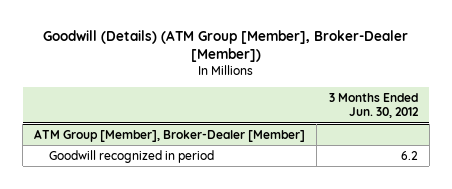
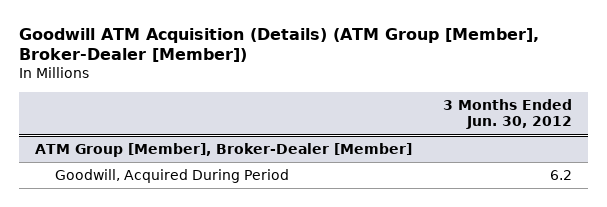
[42,29,408,63] Goodwill (Details) (ATM Group [Member], Broker-Dealer [Member]) -> [19,27,540,63] Goodwill ATM Acquisition (Details) (ATM Group [Member], Broker-Dealer [Member])
[48,149,214,163] Goodwill recognized in period -> [55,169,290,184] Goodwill, Acquired During Period

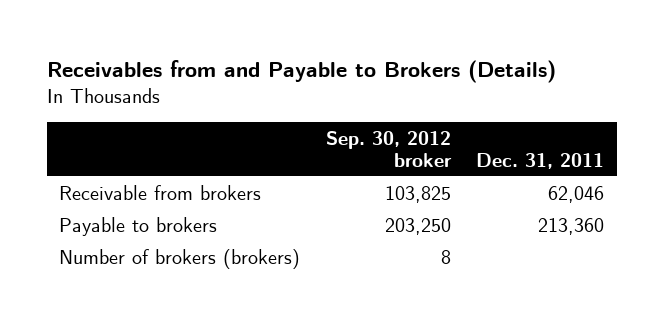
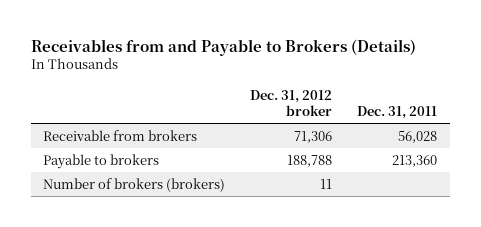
[325,130,452,167] Sep. 30, 2012 broker -> none
none -> [250,89,333,117] Dec. 31, 2012 broker
[548,185,605,203] 62,046 -> [398,130,438,143] 56,028

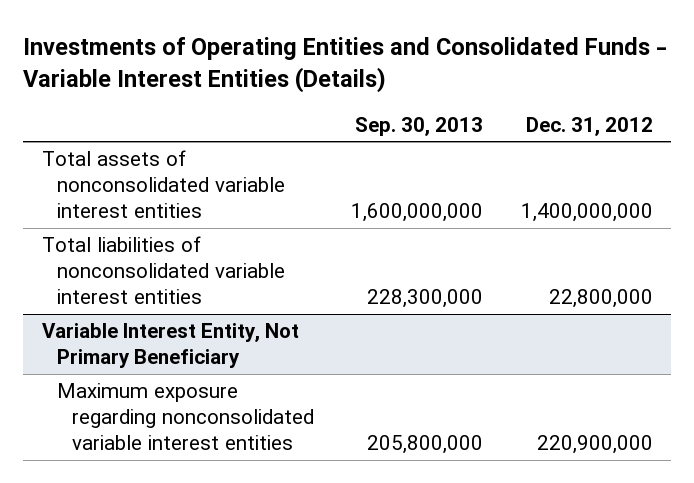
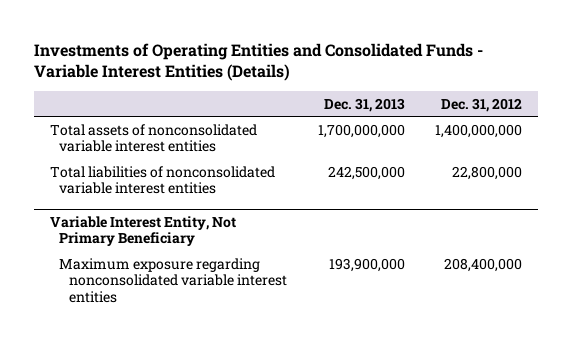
[355,116,484,136] Sep. 30, 2013 -> none
none -> [323,97,405,112] Dec. 31, 2013
[536,435,653,455] 220,900,000 -> [444,257,523,272] 208,400,000

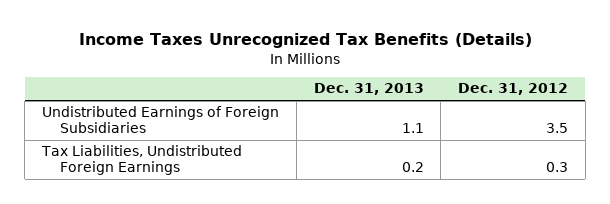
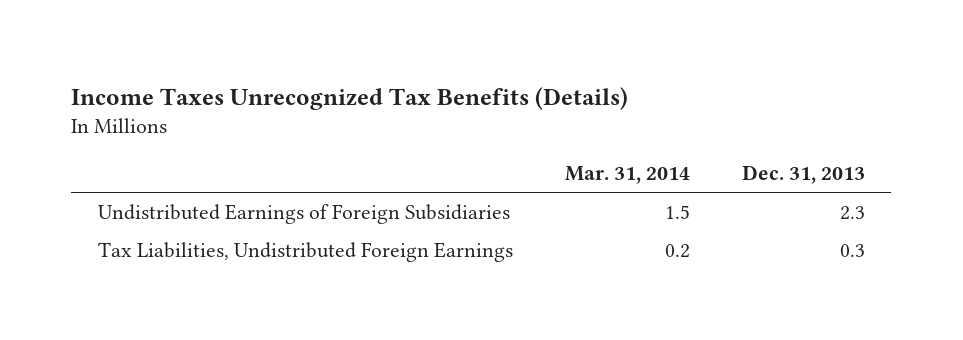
[458,83,569,96] Dec. 31, 2012 -> none
none -> [564,166,690,185] Mar. 31, 2014
[401,123,424,134] 1.1 -> [840,205,866,220] 2.3
[401,162,424,173] 0.2 -> [840,243,866,257] 0.3

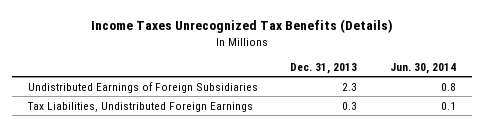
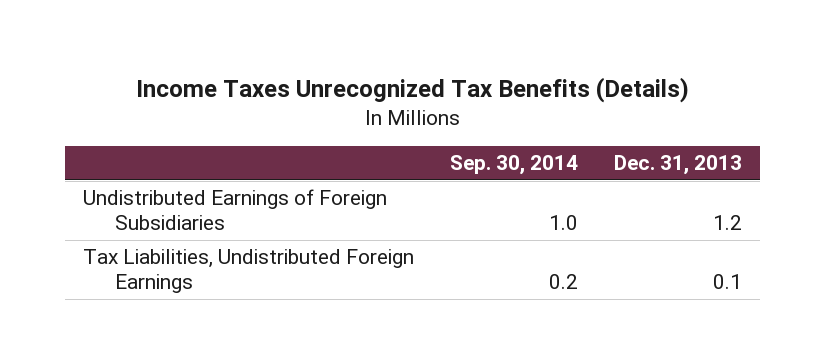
[389,62,456,74] Jun. 30, 2014 -> none
none -> [450,155,579,176] Sep. 30, 2014
[342,82,358,91] 2.3 -> [712,215,742,231] 1.2
[342,101,358,110] 0.3 -> [712,274,742,290] 0.1

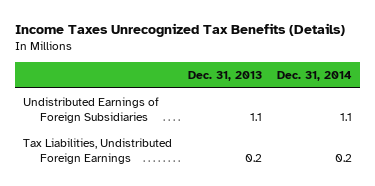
[450,155,579,176] Sep. 30, 2014 -> none
none -> [277,71,353,82] Dec. 31, 2014
[712,215,742,231] 1.2 -> [249,113,262,122] 1.1
[712,274,742,290] 0.1 -> [244,154,262,163] 0.2

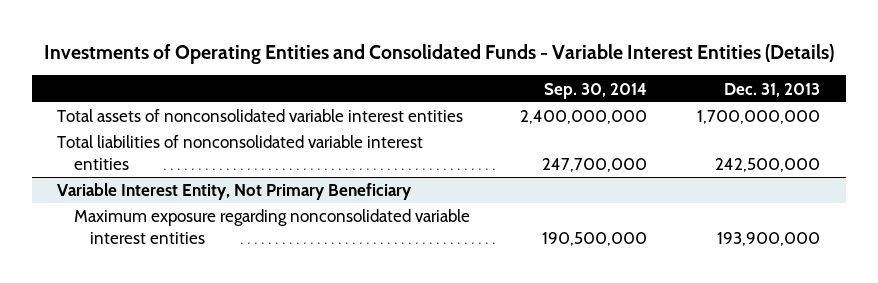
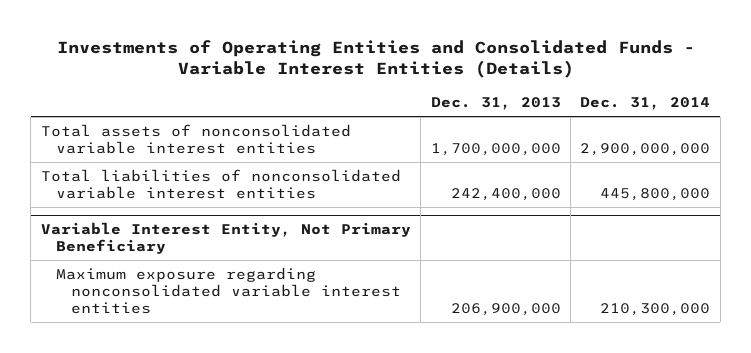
[543,82,647,99] Sep. 30, 2014 -> none
none -> [580,97,711,111] Dec. 31, 2014
[715,157,821,172] 242,500,000 -> [450,187,561,201] 242,400,000
[717,231,821,246] 193,900,000 -> [450,302,561,316] 206,900,000

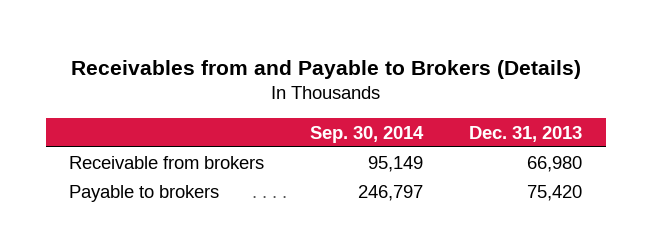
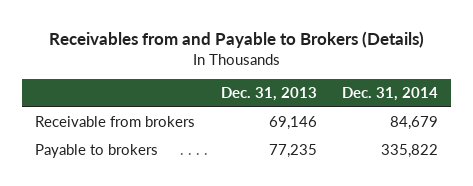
[310,125,425,143] Sep. 30, 2014 -> none
none -> [342,87,439,102] Dec. 31, 2014
[527,155,583,172] 66,980 -> [268,116,317,131] 69,146
[527,184,583,201] 75,420 -> [268,144,317,159] 77,235

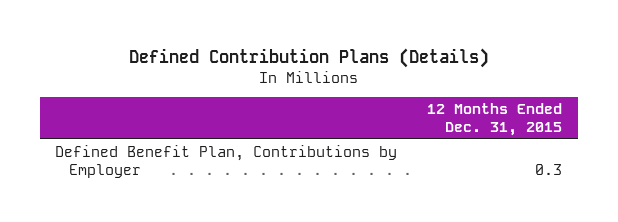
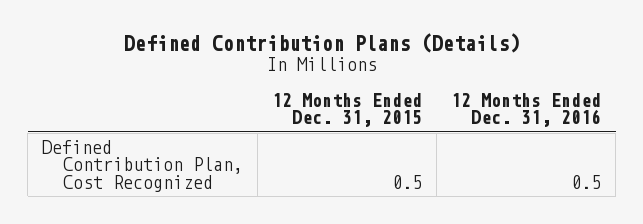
none -> [451,92,602,128] 12 Months Ended Dec. 31, 2016
[55,144,398,179] Defined Benefit Plan, Contributions by Employer -> [42,140,243,192] Defined Contribution Plan, Cost Recognized
[535,164,563,176] 0.3 -> [391,174,422,189] 0.5

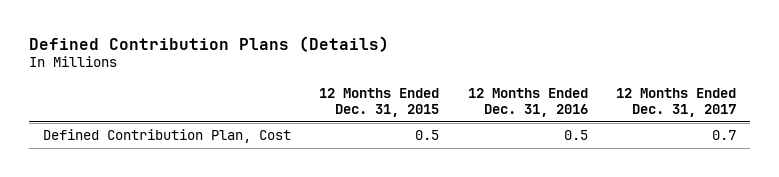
none -> [616,87,737,118] 12 Months Ended Dec. 31, 2017
[42,140,243,192] Defined Contribution Plan, Cost Recognized -> [43,129,292,144] Defined Contribution Plan, Cost

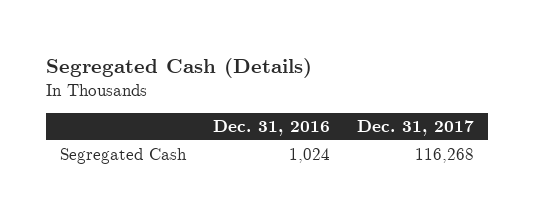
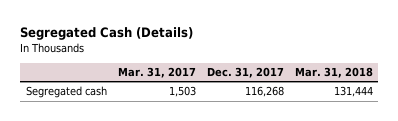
[213,120,331,137] Dec. 31, 2016 -> none
none -> [117,67,196,79] Mar. 31, 2017
none -> [294,67,373,79] Mar. 31, 2018
[59,148,187,165] Segregated Cash -> [25,86,107,99] Segregated cash

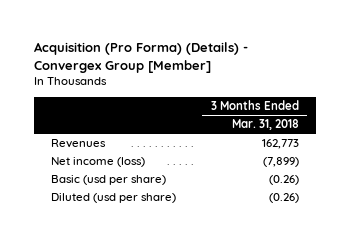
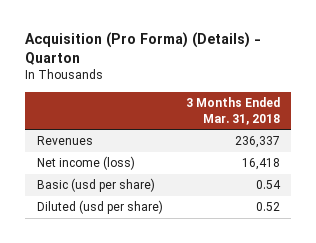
[34,42,249,73] Acquisition (Pro Forma) (Details) - Convergex Group [Member] -> [25,31,262,65] Acquisition (Pro Forma) (Details) - Quarton
[261,139,299,150] 162,773 -> [234,136,280,149] 236,337
[262,157,299,168] (7,899) -> [241,158,280,171] 16,418
[268,175,299,186] (0.26) -> [255,180,281,190] 0.54
[268,193,299,204] (0.26) -> [255,202,280,212] 0.52

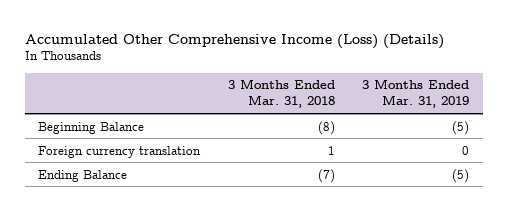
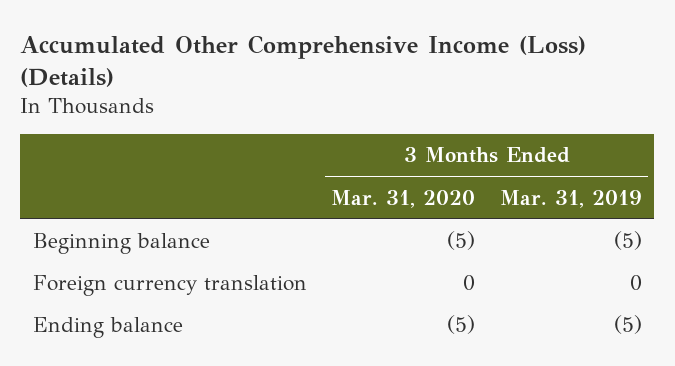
[227,79,335,109] 3 Months Ended Mar. 31, 2018 -> none
none -> [331,189,476,208] Mar. 31, 2020
[38,121,145,134] Beginning Balance -> [32,233,210,255] Beginning balance
[38,169,128,182] Ending Balance -> [32,317,183,339] Ending balance

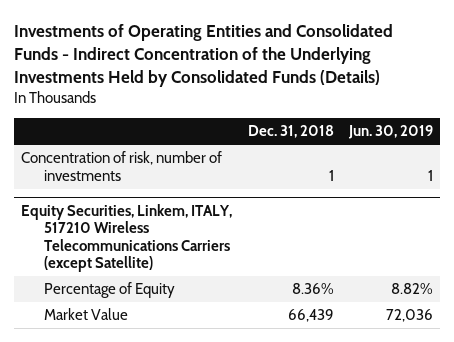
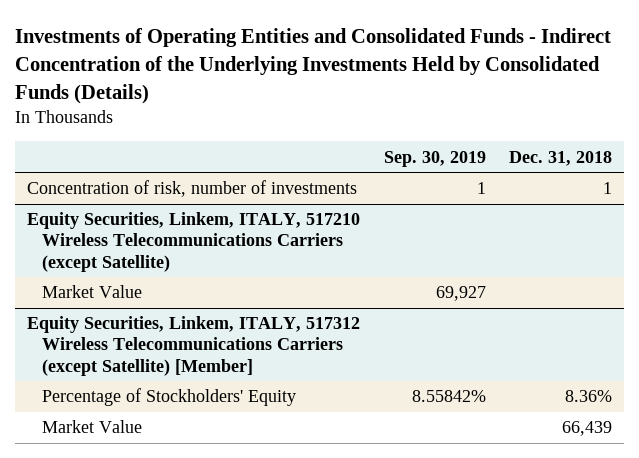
[347,125,433,140] Jun. 30, 2019 -> none
none -> [383,150,486,167] Sep. 30, 2019
none -> [41,285,142,299] Market Value
none -> [26,316,360,376] Equity Securities, Linkem, ITALY, 517312 Wireless Telecommunications Carriers (except Satellite) [Member]
[44,282,176,299] Percentage of Equity -> [41,388,296,407] Percentage of Stockholders' Equity

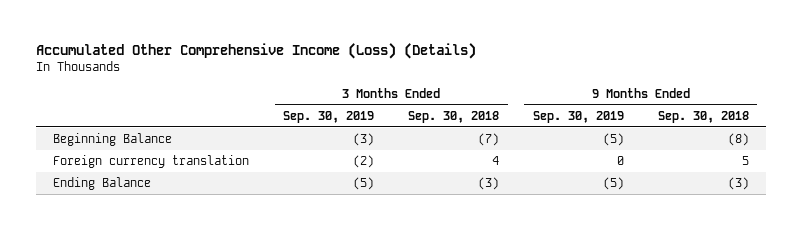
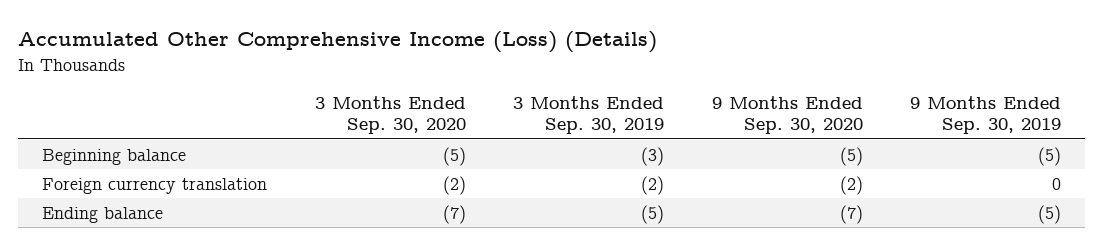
[408,110,500,123] Sep. 30, 2018 -> none
[657,110,749,123] Sep. 30, 2018 -> none
none -> [314,96,466,135] 3 Months Ended Sep. 30, 2020
none -> [711,96,863,135] 9 Months Ended Sep. 30, 2020
[53,133,173,147] Beginning Balance -> [42,148,187,165] Beginning balance
[53,177,152,191] Ending Balance -> [42,206,164,223] Ending balance

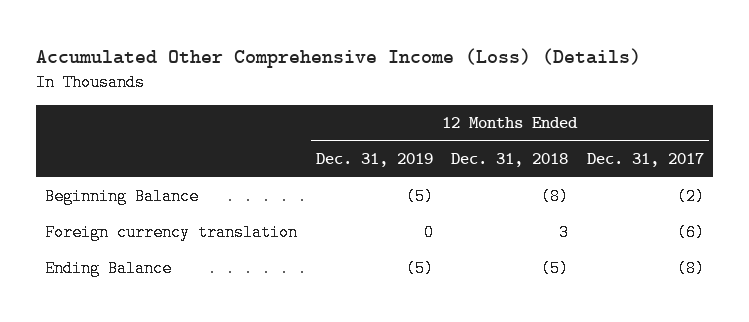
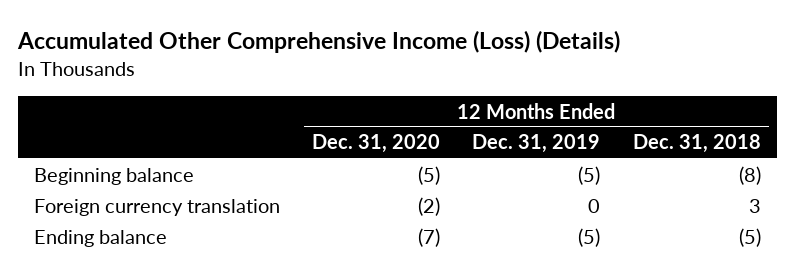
[586,153,704,168] Dec. 31, 2017 -> none
none -> [312,134,441,154] Dec. 31, 2020
[45,188,200,206] Beginning Balance -> [34,167,195,185] Beginning balance
[45,260,173,278] Ending Balance -> [34,229,168,247] Ending balance

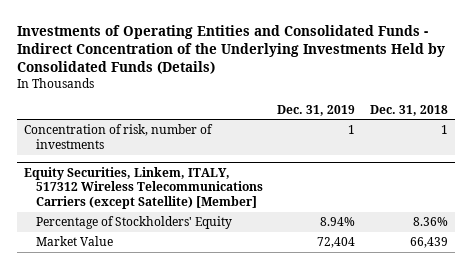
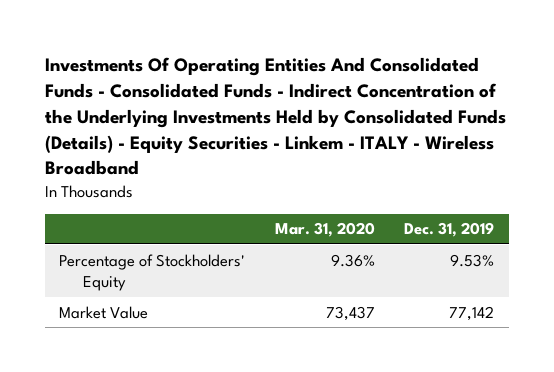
[17,24,446,75] Investments of Operating Entities and Consolidated Funds - Indirect Concentration of the Underlying Investments Held by Consolidated Funds (Details) -> [44,56,506,176] Investments Of Operating Entities And Consolidated Funds - Consolidated Funds - Indirect Concentration of the Underlying Investments Held by Consolidated Funds (Details) - Equity Securities - Linkem - ITALY - Wireless Broadband
[369,104,448,116] Dec. 31, 2018 -> none
none -> [274,222,375,238] Mar. 31, 2020
[24,124,214,149] Concentration of risk, number of investments -> none
[24,166,264,210] Equity Securities, Linkem, ITALY, 517312 Wireless Telecommunications Carriers (except Satellite) [Member] -> none
[320,217,356,227] 8.94% -> [450,253,495,267] 9.53%
[317,237,356,249] 72,404 -> [449,305,495,321] 77,142

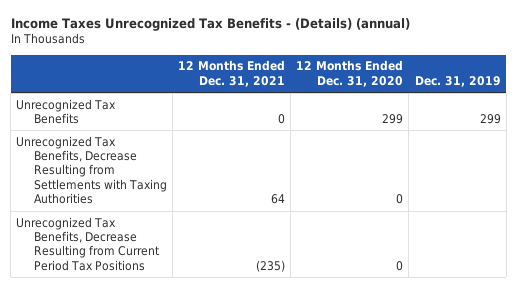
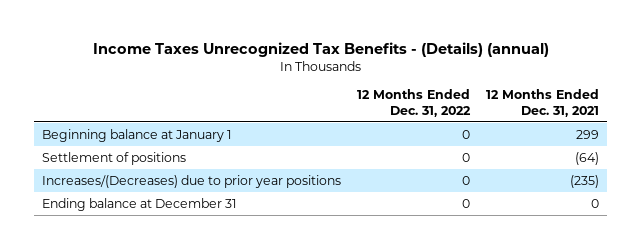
[296,60,404,87] 12 Months Ended Dec. 31, 2020 -> none
[414,75,501,87] Dec. 31, 2019 -> none
none -> [357,89,472,117] 12 Months Ended Dec. 31, 2022
[16,98,117,125] Unrecognized Tax Benefits -> none
[16,135,167,205] Unrecognized Tax Benefits, Decrease Resulting from Settlements with Taxing Authorities -> none
none -> [42,128,233,142] Beginning balance at January 1
none -> [42,151,187,165] Settlement of positions
[16,216,159,271] Unrecognized Tax Benefits, Decrease Resulting from Current Period Tax Positions -> [42,174,342,188] Increases/(Decreases) due to prior year positions
none -> [42,197,238,211] Ending balance at December 31

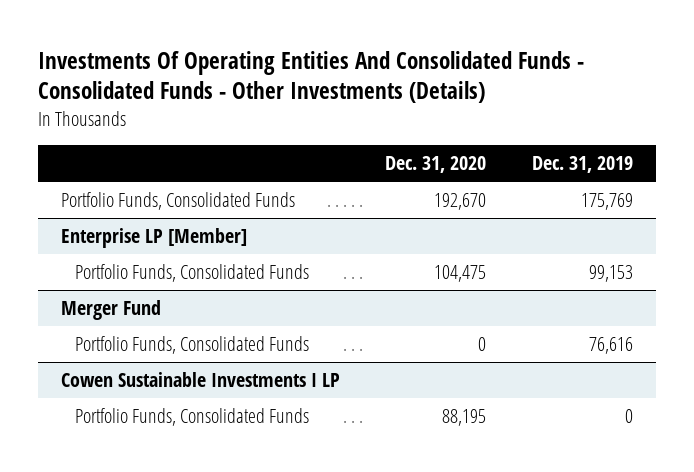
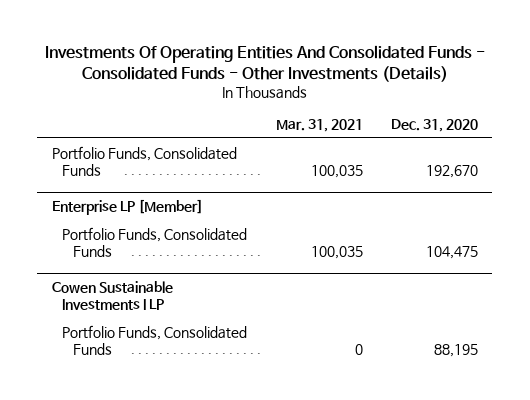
[531,156,633,174] Dec. 31, 2019 -> none
none -> [275,118,363,132] Mar. 31, 2021
[60,299,161,320] Merger Fund -> none
[75,335,310,354] Portfolio Funds, Consolidated Funds -> none

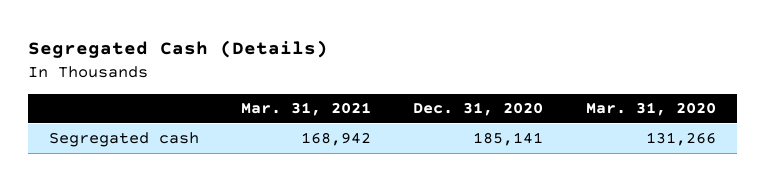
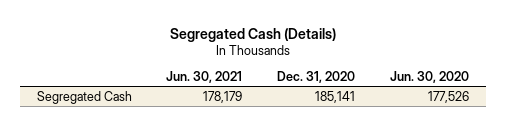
[241,102,372,117] Mar. 31, 2021 -> none
[585,102,716,117] Mar. 31, 2020 -> none
none -> [166,71,243,84] Jun. 30, 2021
none -> [389,71,469,84] Jun. 30, 2020
[48,132,199,148] Segregated cash -> [36,90,132,104] Segregated Cash

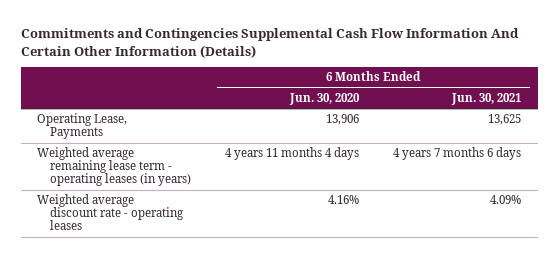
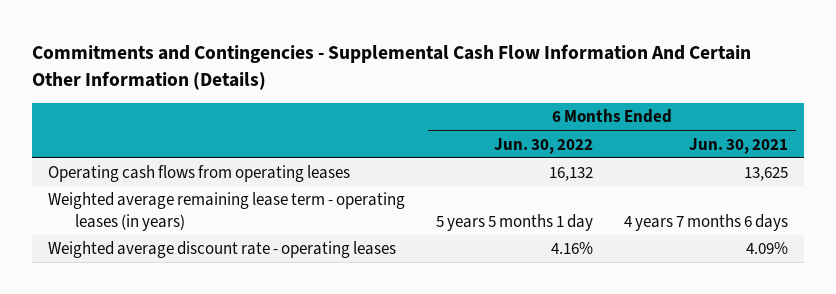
[20,28,519,58] Commitments and Contingencies Supplemental Cash Flow Information And Certain Other Information (Details) -> [32,43,752,90] Commitments and Contingencies - Supplemental Cash Flow Information And Certain Other Information (Details)
[289,92,361,105] Jun. 30, 2020 -> none
none -> [493,137,593,154] Jun. 30, 2022
[37,113,128,140] Operating Lease, Payments -> [47,165,350,183] Operating cash flows from operating leases

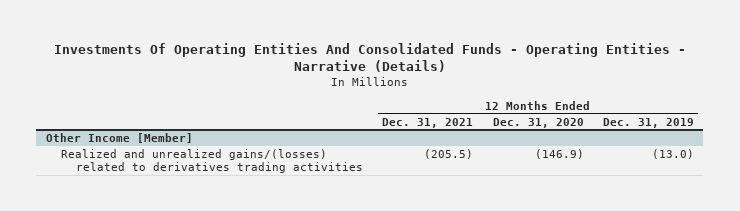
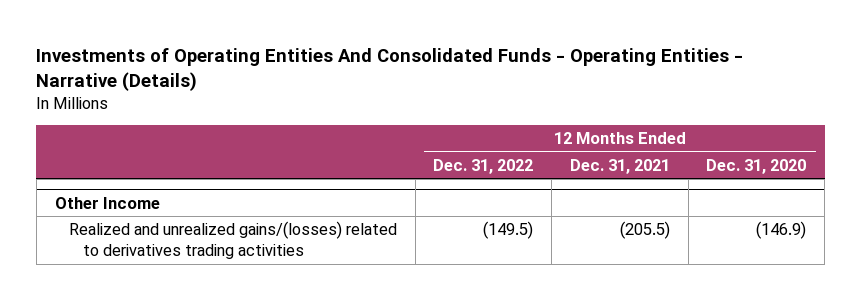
[53,42,686,73] Investments Of Operating Entities And Consolidated Funds - Operating Entities - Narrative (Details) -> [36,47,744,91] Investments of Operating Entities And Consolidated Funds - Operating Entities - Narrative (Details)
[602,117,694,128] Dec. 31, 2019 -> none
none -> [433,158,534,174] Dec. 31, 2022
[45,133,193,144] Other Income [Member] -> [54,196,160,209] Other Income

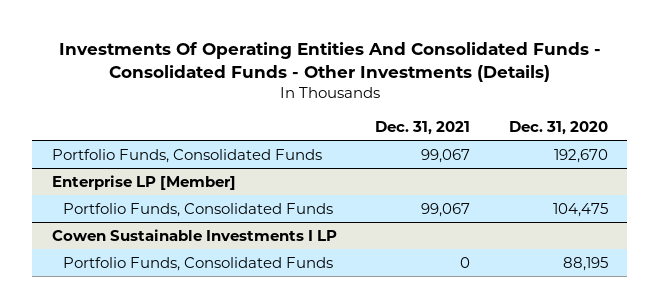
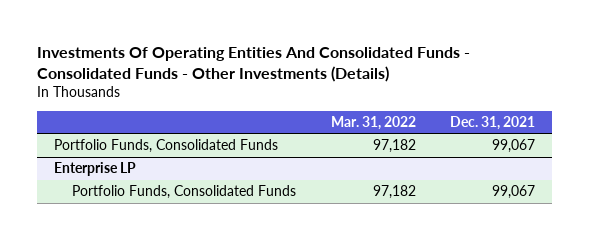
[508,120,608,135] Dec. 31, 2020 -> none
none -> [330,115,416,130] Mar. 31, 2022
[51,174,236,190] Enterprise LP [Member] -> [54,162,137,177] Enterprise LP
[51,228,337,241] Cowen Sustainable Investments I LP -> none
[62,256,333,271] Portfolio Funds, Consolidated Funds -> none

